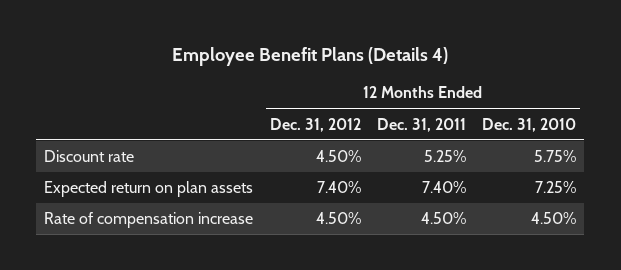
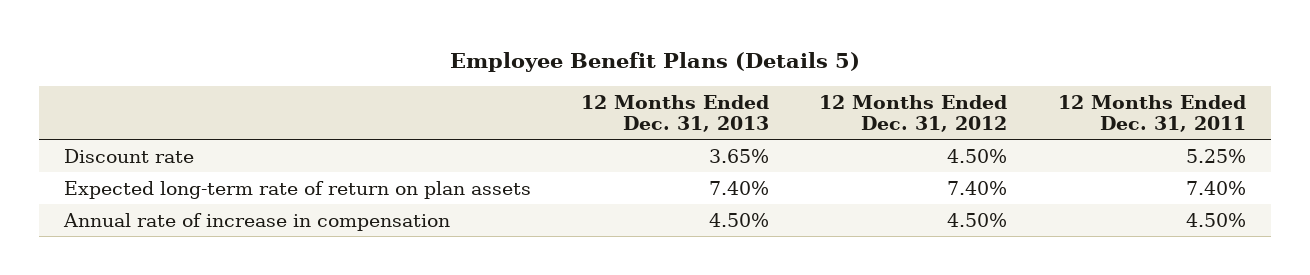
[172,46,449,66] Employee Benefit Plans (Details 4) -> [449,51,860,72] Employee Benefit Plans (Details 5)
[482,117,577,132] Dec. 31, 2010 -> none
none -> [581,94,770,133] 12 Months Ended Dec. 31, 2013
[44,181,254,198] Expected return on plan assets -> [64,180,532,199] Expected long-term rate of return on plan assets
[44,212,254,229] Rate of compensation increase -> [63,212,451,231] Annual rate of increase in compensation

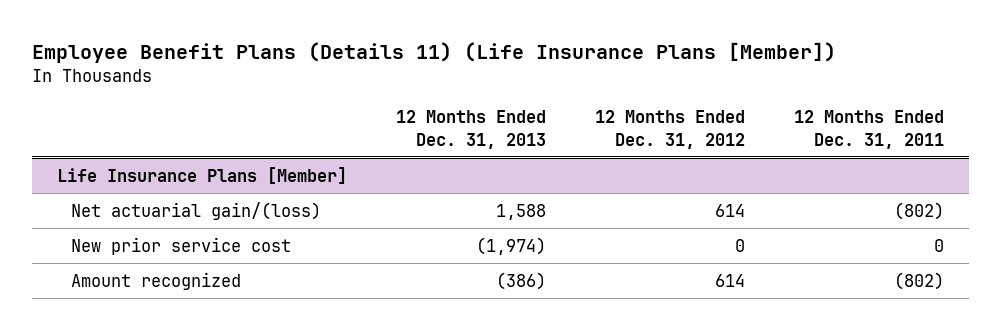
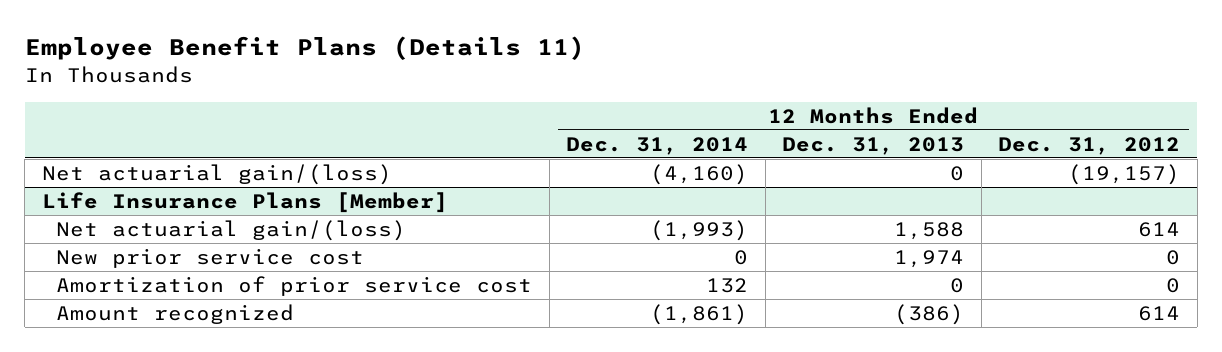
[32,41,837,63] Employee Benefit Plans (Details 11) (Life Insurance Plans [Member]) -> [24,36,585,61] Employee Benefit Plans (Details 11)
[794,110,945,149] 12 Months Ended Dec. 31, 2011 -> none
none -> [566,136,749,155] Dec. 31, 2014
none -> [41,163,392,185] Net actuarial gain/(loss)
[475,236,546,255] (1,974) -> [894,249,965,268] 1,974
none -> [56,275,533,296] Amortization of prior service cost

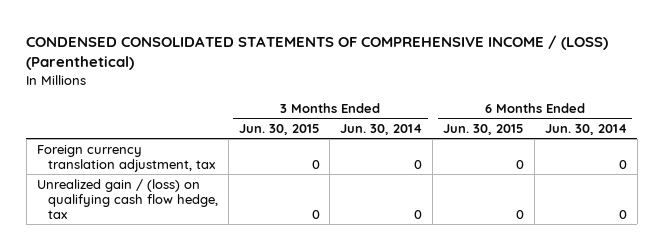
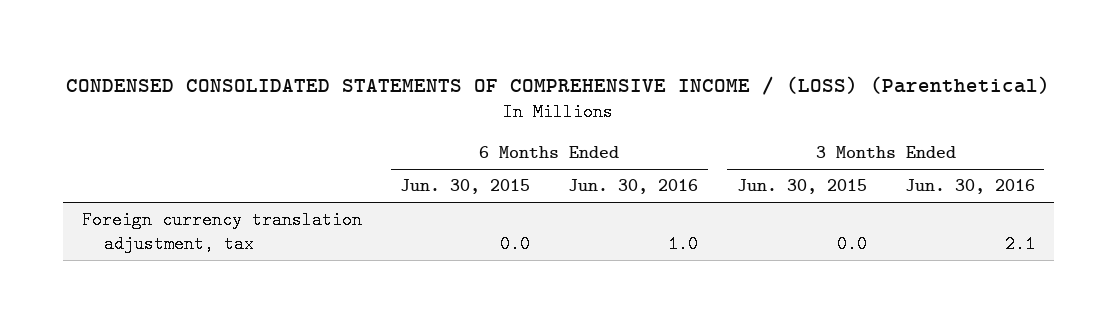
[340,123,423,135] Jun. 30, 2014 -> none
[544,123,627,135] Jun. 30, 2014 -> none
none -> [568,179,699,195] Jun. 30, 2016
none -> [904,179,1035,195] Jun. 30, 2016
[36,178,218,220] Unrealized gain / (loss) on qualifying cash flow hedge, tax -> none
[311,159,320,169] 0 -> [836,235,867,254] 0.0
[516,159,525,169] 0 -> [500,235,531,254] 0.0

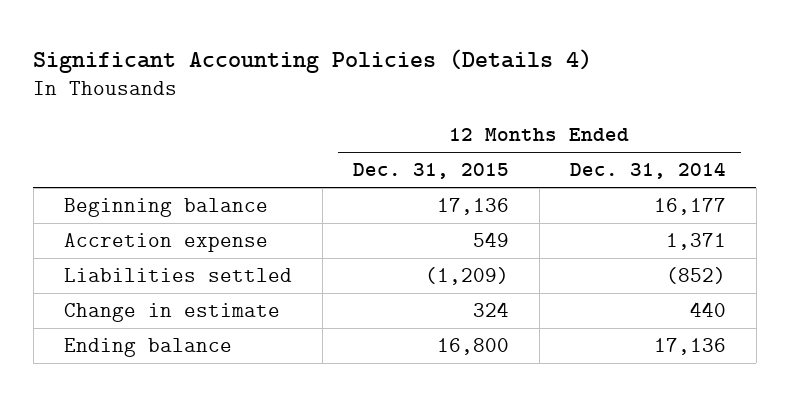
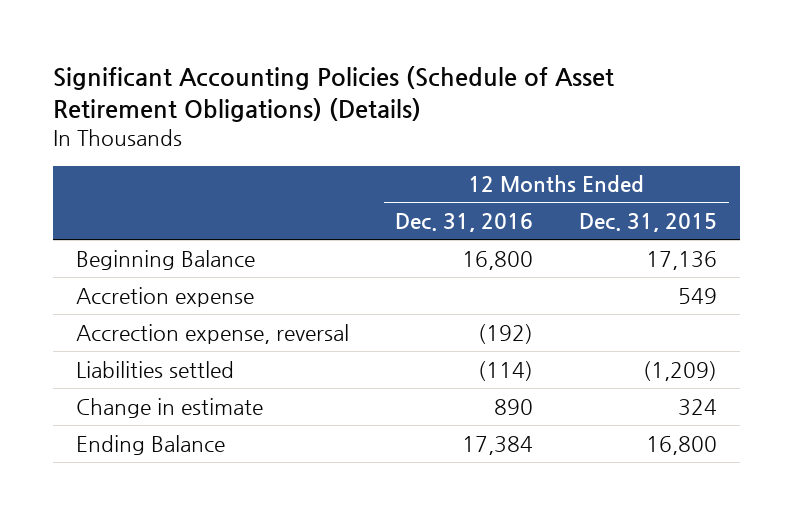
[33,48,593,73] Significant Accounting Policies (Details 4) -> [53,66,615,123] Significant Accounting Policies (Schedule of Asset Retirement Obligations) (Details)
[569,162,726,180] Dec. 31, 2014 -> none
none -> [395,213,534,233] Dec. 31, 2016
[63,198,268,218] Beginning balance -> [76,249,256,270] Beginning Balance
none -> [76,323,350,344] Accrection expense, reversal
[63,338,232,358] Ending balance -> [76,434,226,455] Ending Balance

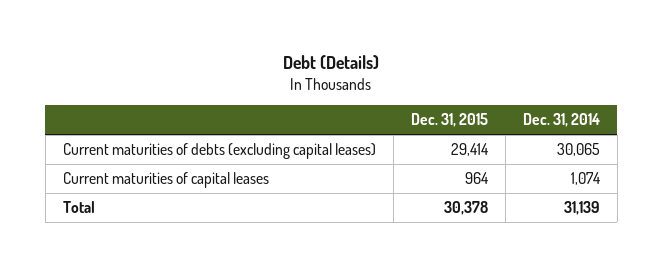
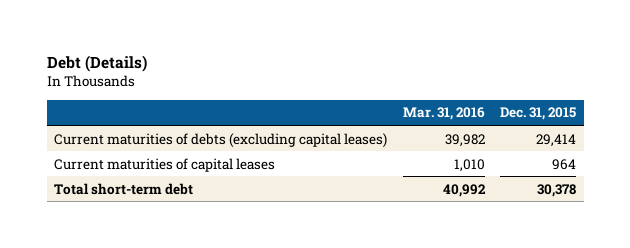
[522,113,600,128] Dec. 31, 2014 -> none
none -> [402,107,485,121] Mar. 31, 2016
[62,201,95,214] Total -> [54,182,194,195] Total short-term debt

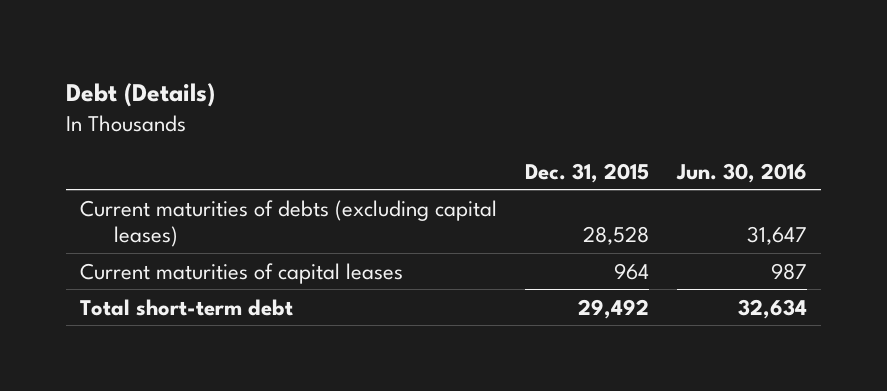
[402,107,485,121] Mar. 31, 2016 -> none
none -> [676,162,808,183] Jun. 30, 2016
[535,133,576,147] 29,414 -> [582,226,649,246] 28,528
[536,183,576,197] 30,378 -> [577,298,649,319] 29,492

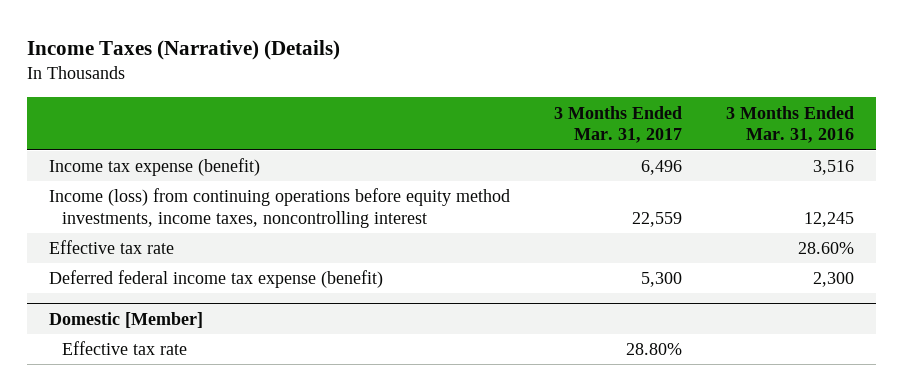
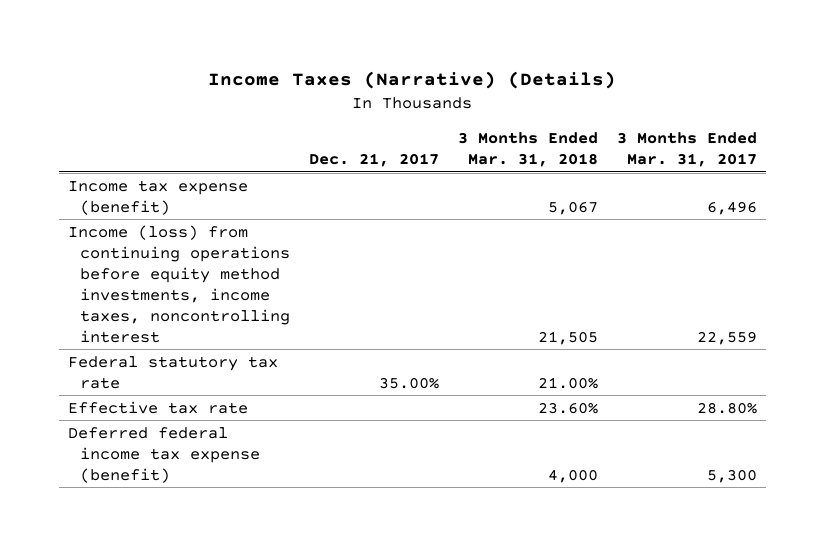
[725,105,854,144] 3 Months Ended Mar. 31, 2016 -> none
none -> [308,152,439,167] Dec. 21, 2017
none -> [457,131,598,167] 3 Months Ended Mar. 31, 2018
[48,240,174,255] Effective tax rate -> none
[48,312,203,329] Domestic [Member] -> none
none -> [68,355,279,389] Federal statutory tax rate
[48,270,383,289] Deferred federal income tax expense (benefit) -> [68,426,261,483] Deferred federal income tax expense (benefit)

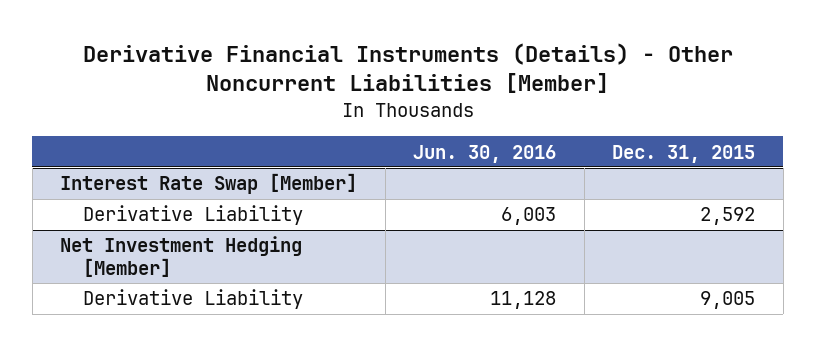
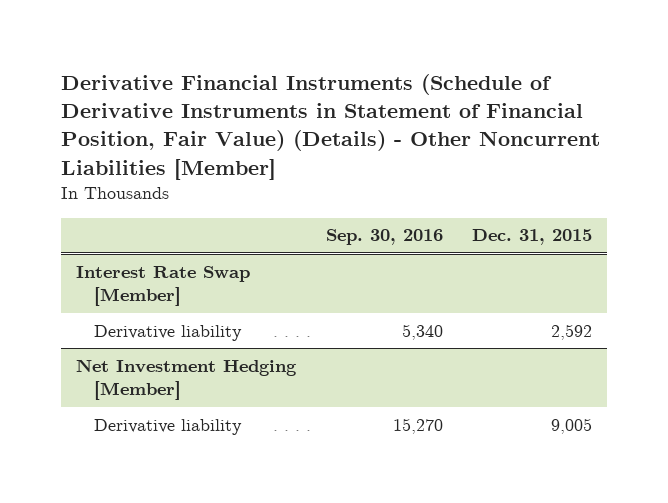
[82,42,733,94] Derivative Financial Instruments (Details) - Other Noncurrent Liabilities [Member] -> [61,73,601,180] Derivative Financial Instruments (Schedule of Derivative Instruments in Statement of Financial Position, Fair Value) (Details) - Other Noncurrent Liabilities [Member]
[413,144,557,163] Jun. 30, 2016 -> none
none -> [325,229,443,246] Sep. 30, 2016
[82,205,303,226] Derivative Liability -> [93,324,242,341] Derivative liability
[82,289,303,310] Derivative Liability -> [93,418,242,435] Derivative liability

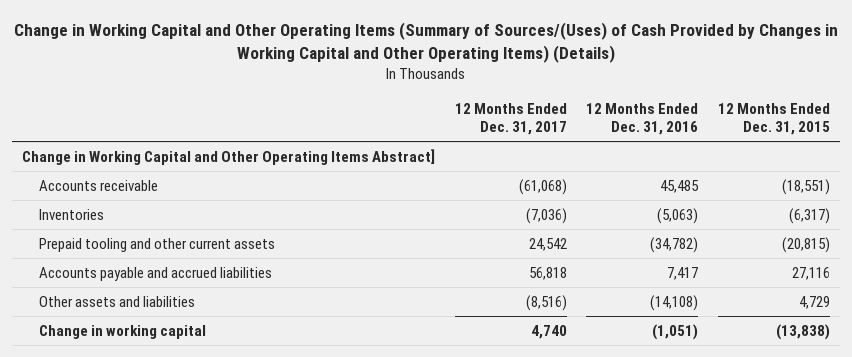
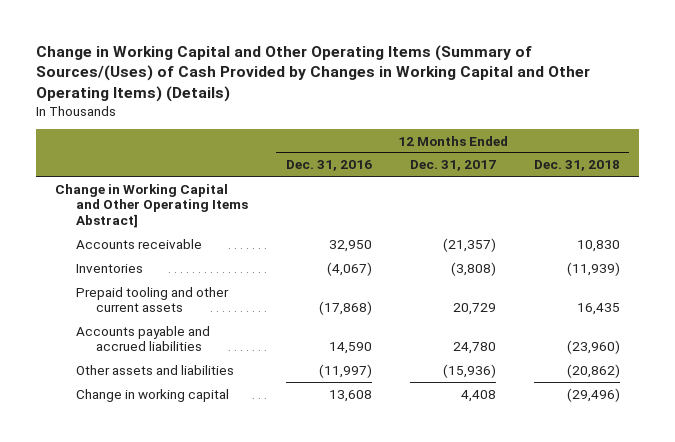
[717,102,830,135] 12 Months Ended Dec. 31, 2015 -> none
none -> [533,160,620,172] Dec. 31, 2018
[518,178,567,195] (61,068) -> [442,237,496,252] (21,357)
[660,179,700,193] 45,485 -> [328,239,372,252] 32,950
[525,207,567,224] (7,036) -> [450,261,496,276] (3,808)
[657,207,699,224] (5,063) -> [326,261,372,276] (4,067)
[528,237,567,251] 24,542 -> [452,303,496,316] 20,729
[650,236,699,253] (34,782) -> [318,301,372,316] (17,868)
[528,266,567,280] 56,818 -> [452,342,496,355] 24,780
[667,266,699,280] 7,417 -> [328,342,372,355] 14,590
[525,294,567,311] (8,516) -> [442,363,496,378] (15,936)
[650,294,699,311] (14,108) -> [318,363,372,378] (11,997)
[530,324,567,339] 4,740 -> [460,389,496,402] 4,408
[652,323,699,340] (1,051) -> [328,389,372,402] 13,608

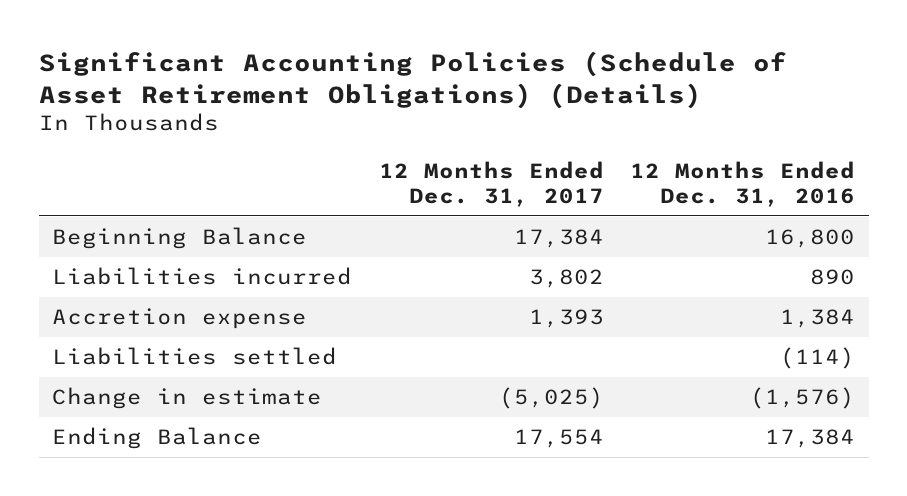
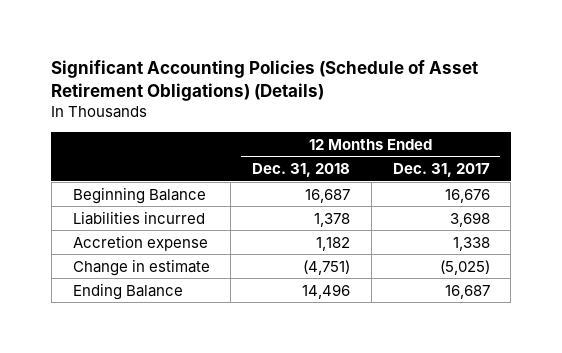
[630,161,856,207] 12 Months Ended Dec. 31, 2016 -> none
none -> [252,163,351,178] Dec. 31, 2018
[52,347,338,366] Liabilities settled -> none
[513,229,604,249] 17,384 -> [444,188,490,203] 16,676
[528,269,604,289] 3,802 -> [449,211,490,227] 3,698
[528,309,604,329] 1,393 -> [452,236,490,251] 1,338
[513,429,604,449] 17,554 -> [444,284,490,299] 16,687

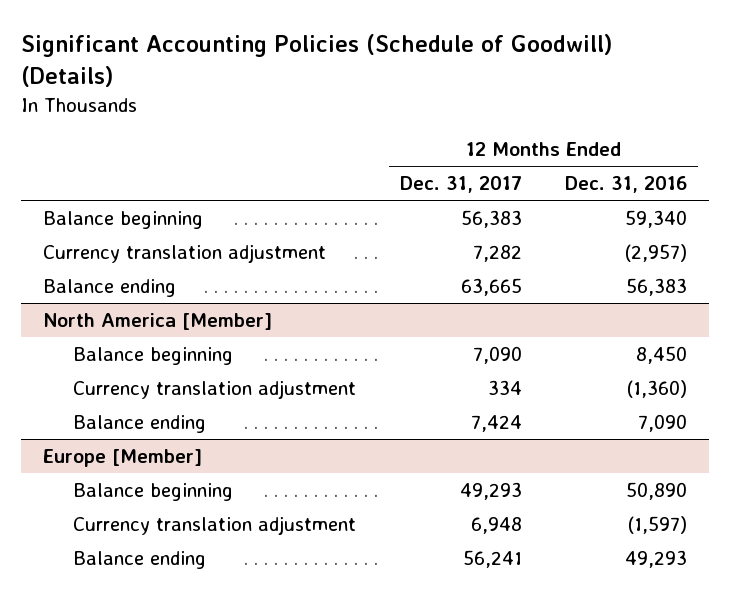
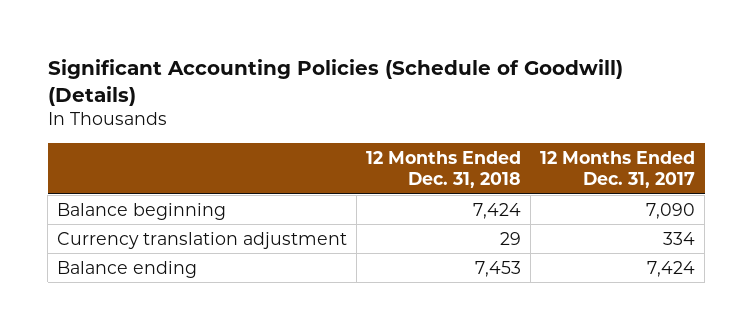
[565,176,688,194] Dec. 31, 2016 -> none
none -> [366,150,522,189] 12 Months Ended Dec. 31, 2018
[42,210,203,229] Balance beginning -> none
[42,243,326,263] Currency translation adjustment -> none
[42,278,176,297] Balance ending -> none
[42,312,272,330] North America [Member] -> none
[42,448,202,467] Europe [Member] -> none
[73,482,234,501] Balance beginning -> none
[73,515,357,535] Currency translation adjustment -> none
[73,550,207,569] Balance ending -> none

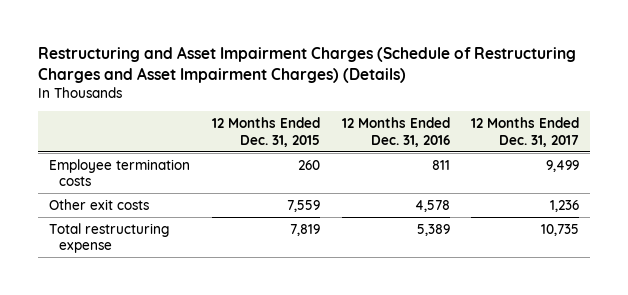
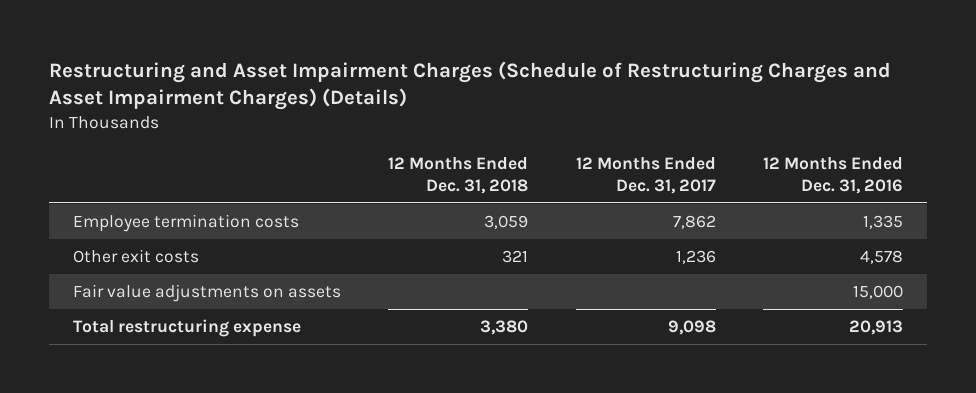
[211,116,320,147] 12 Months Ended Dec. 31, 2015 -> none
none -> [388,156,529,195] 12 Months Ended Dec. 31, 2018
[431,159,450,170] 811 -> [863,214,904,229] 1,335
[546,159,580,172] 9,499 -> [672,214,716,229] 7,862
none -> [72,283,341,302] Fair value adjustments on assets
[416,223,450,236] 5,389 -> [849,319,904,335] 20,913
[541,223,580,236] 10,735 -> [667,319,716,335] 9,098

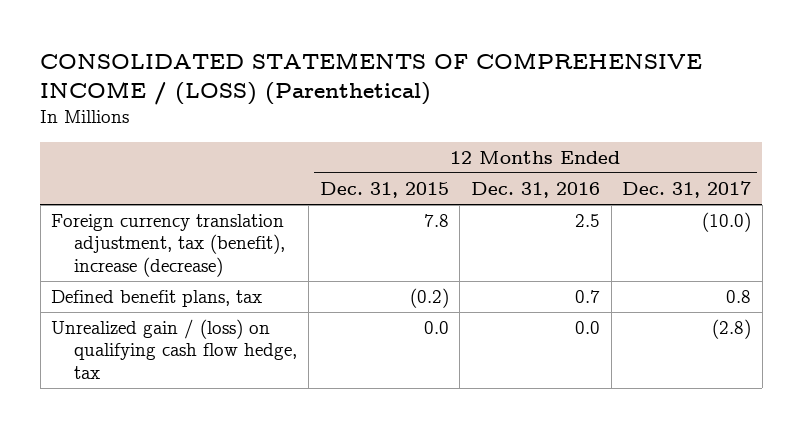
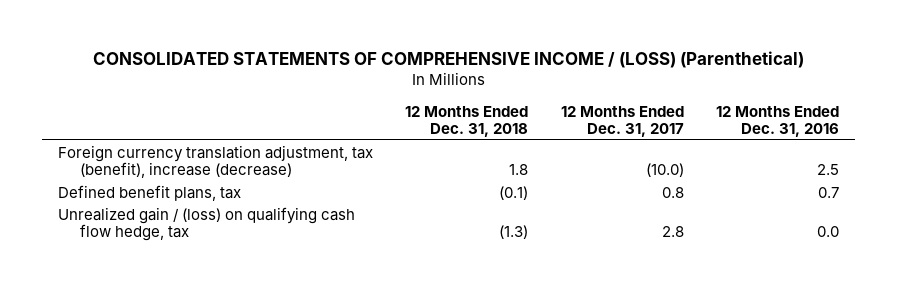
[319,181,449,198] Dec. 31, 2015 -> none
none -> [405,105,529,138] 12 Months Ended Dec. 31, 2018
[712,319,752,340] (2.8) -> [661,226,684,238] 2.8

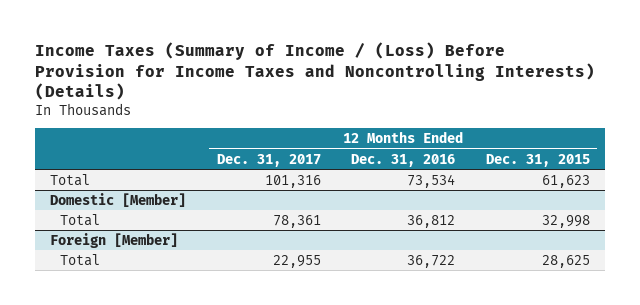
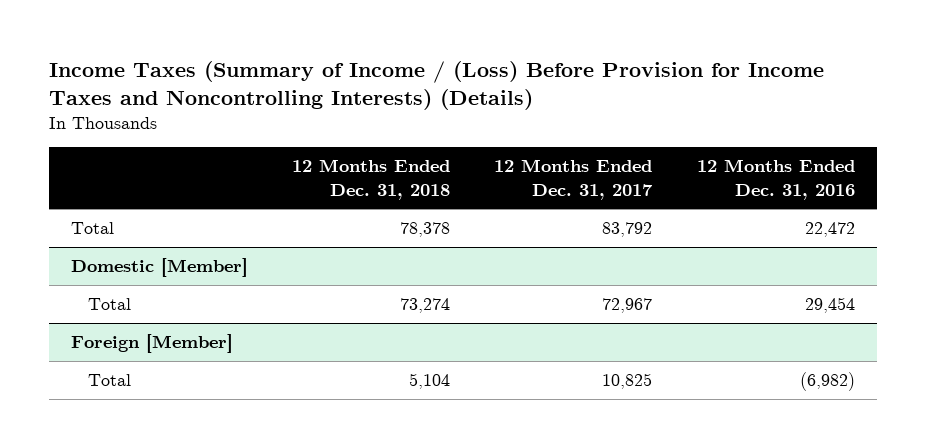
[485,153,590,167] Dec. 31, 2015 -> none
none -> [292,159,451,200] 12 Months Ended Dec. 31, 2018
[264,174,321,188] 101,316 -> [602,222,653,238] 83,792
[407,173,456,188] 73,534 -> [804,222,855,238] 22,472
[272,214,321,228] 78,361 -> [602,298,653,314] 72,967
[407,214,456,228] 36,812 -> [804,297,855,314] 29,454
[272,254,321,268] 22,955 -> [602,373,653,390] 10,825
[407,254,456,268] 36,722 -> [799,372,855,392] (6,982)

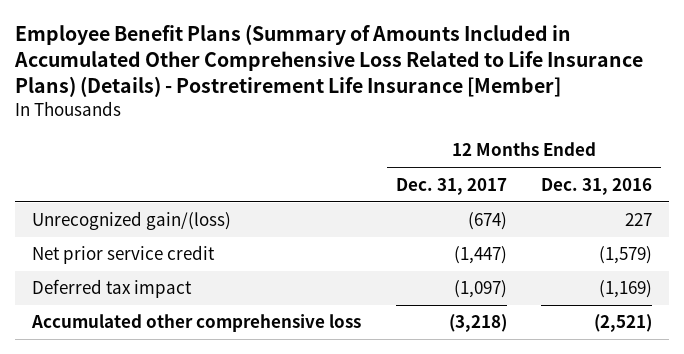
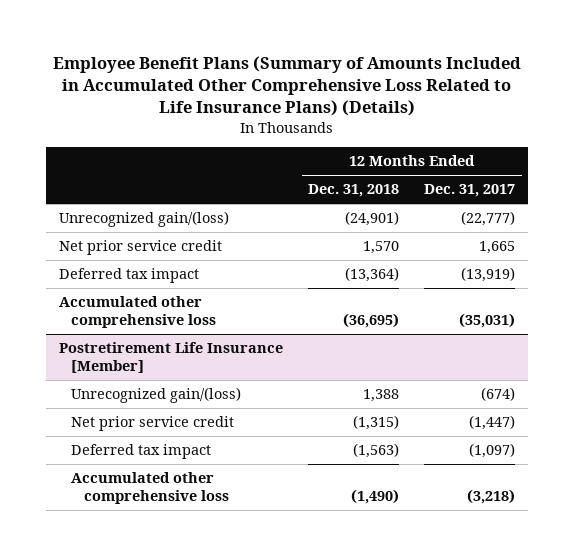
[13,24,643,98] Employee Benefit Plans (Summary of Amounts Included in Accumulated Other Comprehensive Loss Related to Life Insurance Plans) (Details) - Postretirement Life Insurance [Member] -> [53,55,522,117] Employee Benefit Plans (Summary of Amounts Included in Accumulated Other Comprehensive Loss Related to Life Insurance Plans) (Details)
[541,177,653,195] Dec. 31, 2016 -> none
none -> [308,184,400,198] Dec. 31, 2018
none -> [58,211,229,228] Unrecognized gain/(loss)
none -> [58,240,222,256] Net prior service credit
none -> [58,268,199,284] Deferred tax impact
none -> [58,296,217,329] Accumulated other comprehensive loss
none -> [58,342,283,374] Postretirement Life Insurance [Member]

